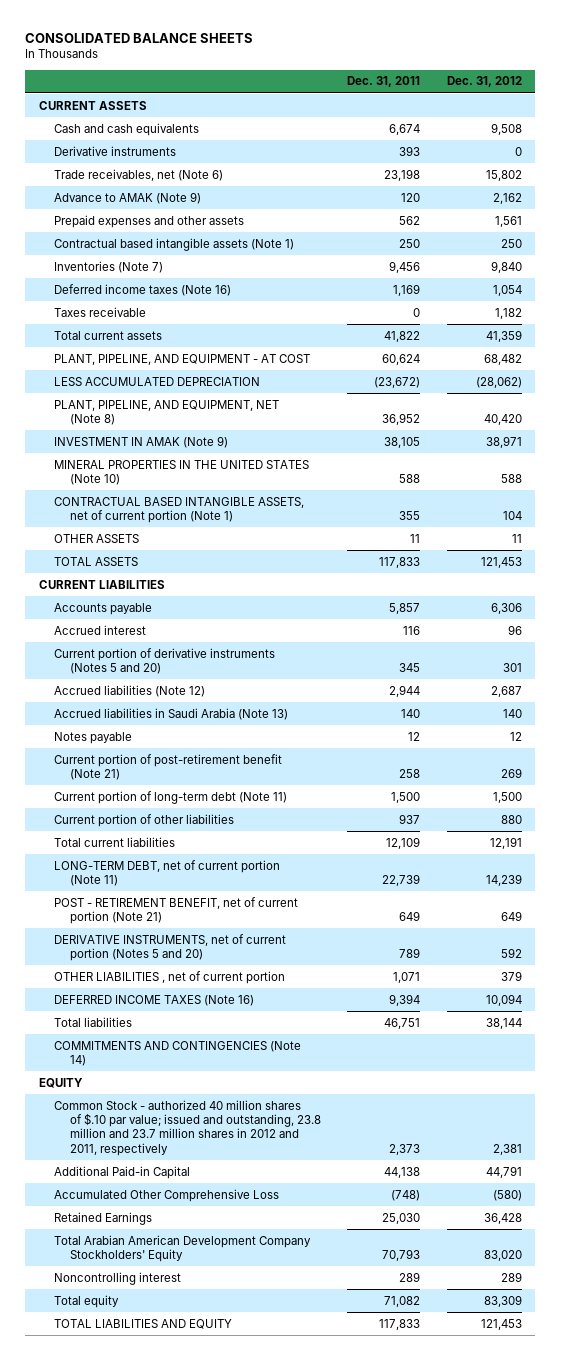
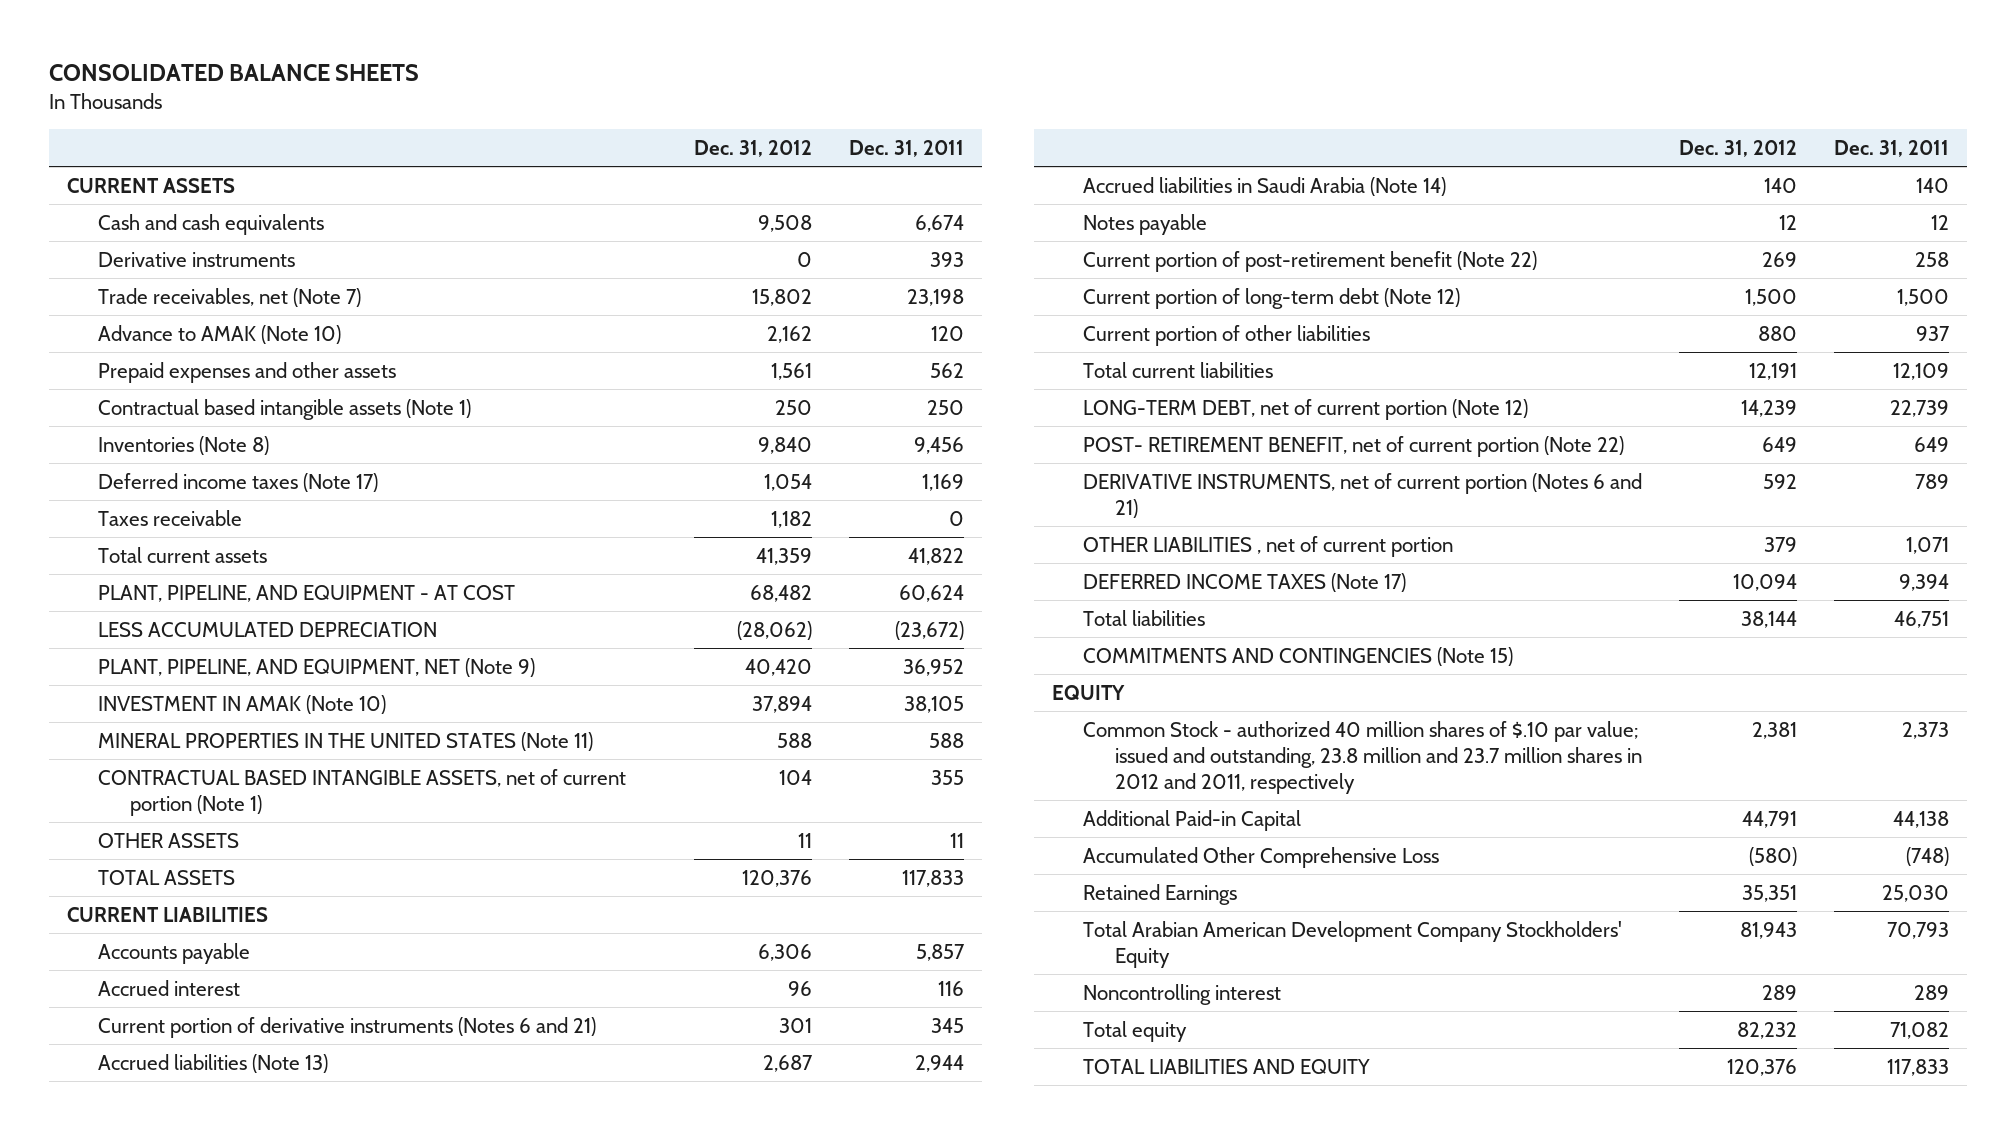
[54,168,224,181] Trade receivables, net (Note 6) -> [98,287,362,307] Trade receivables, net (Note 7)
[54,191,202,204] Advance to AMAK (Note 9) -> [98,324,342,344] Advance to AMAK (Note 10)
[54,260,164,273] Inventories (Note 7) -> [98,435,270,455] Inventories (Note 8)
[54,283,232,296] Deferred income taxes (Note 16) -> [98,472,379,492] Deferred income taxes (Note 17)
[54,399,280,425] PLANT, PIPELINE, AND EQUIPMENT, NET (Note 8) -> [98,657,536,677] PLANT, PIPELINE, AND EQUIPMENT, NET (Note 9)
[54,435,229,448] INVESTMENT IN AMAK (Note 9) -> [98,694,387,714] INVESTMENT IN AMAK (Note 10)
[485,435,522,448] 38,971 -> [752,695,813,713] 37,894
[54,459,310,485] MINERAL PROPERTIES IN THE UNITED STATES (Note 10) -> [98,731,594,751] MINERAL PROPERTIES IN THE UNITED STATES (Note 11)
[480,556,522,568] 121,453 -> [742,869,813,887] 120,376
[54,647,276,674] Current portion of derivative instruments (Notes 5 and 20) -> [98,1016,597,1038] Current portion of derivative instruments (Notes 6 and 21)
[54,684,206,697] Accrued liabilities (Note 12) -> [98,1053,329,1073] Accrued liabilities (Note 13)
[54,707,289,720] Accrued liabilities in Saudi Arabia (Note 13) -> [1083,176,1447,196] Accrued liabilities in Saudi Arabia (Note 14)
[54,753,283,780] Current portion of post-retirement benefit (Note 21) -> [1083,250,1538,272] Current portion of post-retirement benefit (Note 22)
[54,790,288,804] Current portion of long-term debt (Note 11) -> [1083,287,1461,309] Current portion of long-term debt (Note 12)
[54,859,281,886] LONG-TERM DEBT, net of current portion (Note 11) -> [1083,398,1529,420] LONG-TERM DEBT, net of current portion (Note 12)
[54,896,299,924] POST - RETIREMENT BENEFIT, net of current portion (Note 21) -> [1083,435,1625,457] POST- RETIREMENT BENEFIT, net of current portion (Note 22)
[54,933,287,961] DERIVATIVE INSTRUMENTS, net of current portion (Notes 5 and 20) -> [1083,472,1643,518] DERIVATIVE INSTRUMENTS, net of current portion (Notes 6 and 21)
[54,994,255,1006] DEFERRED INCOME TAXES (Note 16) -> [1083,572,1407,592] DEFERRED INCOME TAXES (Note 17)
[54,1040,302,1066] COMMITMENTS AND CONTINGENCIES (Note 14) -> [1083,646,1514,666] COMMITMENTS AND CONTINGENCIES (Note 15)
[483,1212,522,1224] 36,428 -> [1742,884,1798,902] 35,351
[483,1249,522,1261] 83,020 -> [1740,921,1798,939] 81,943
[483,1294,522,1307] 83,309 -> [1737,1021,1798,1039] 82,232
[480,1318,522,1330] 121,453 -> [1727,1058,1798,1076] 120,376

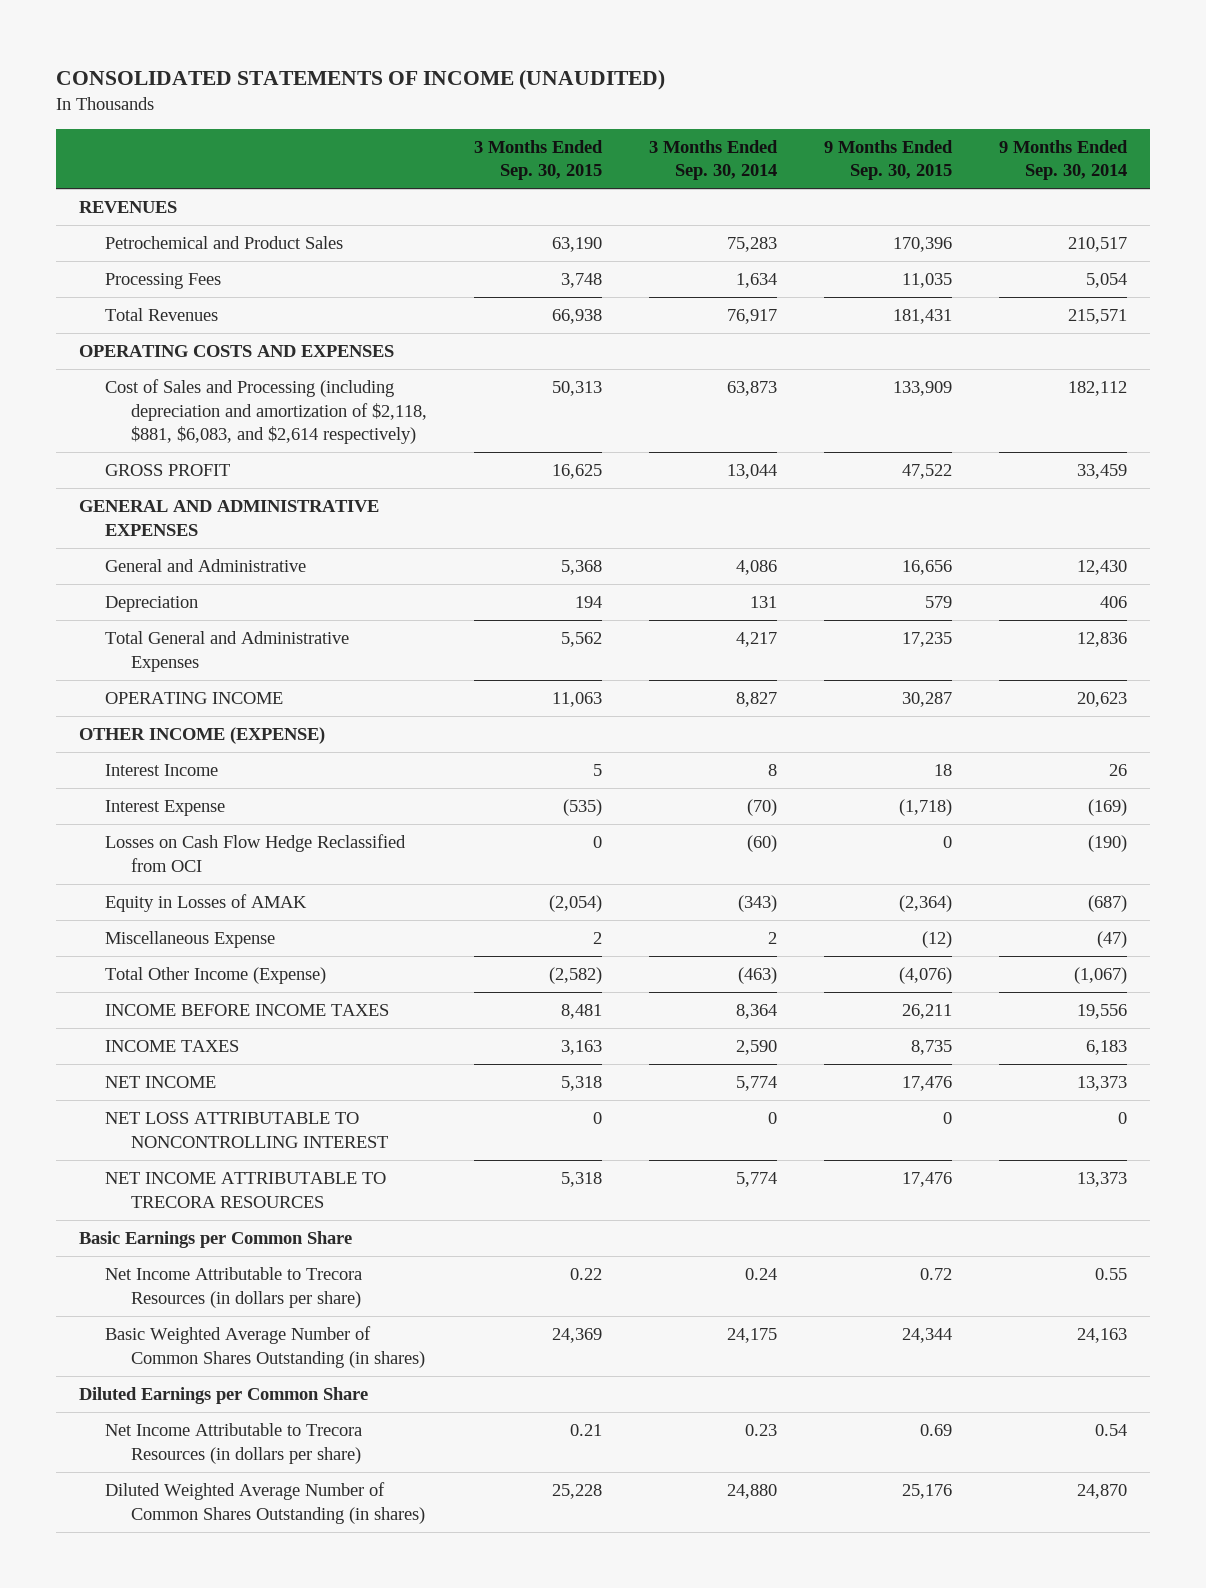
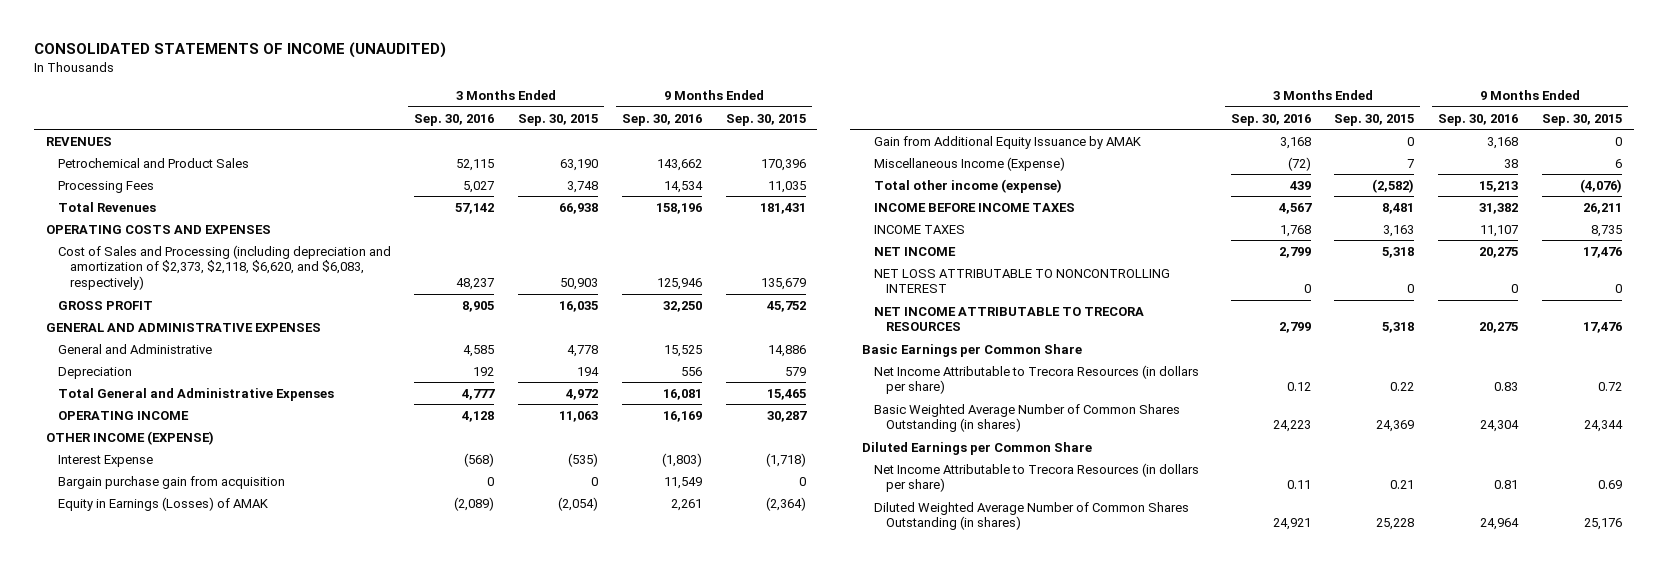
[648,139,778,181] 3 Months Ended Sep. 30, 2014 -> none
[998,139,1128,181] 9 Months Ended Sep. 30, 2014 -> none
none -> [414,113,495,126] Sep. 30, 2016
none -> [621,113,702,126] Sep. 30, 2016
[105,379,427,445] Cost of Sales and Processing (including depreciation and amortization of $2,118, $881, $6,083, and $2,614 respectively) -> [57,244,391,291] Cost of Sales and Processing (including depreciation and amortization of $2,373, $2,118, $6,620, and $6,083, respectively)
[551,381,602,397] 50,313 -> [560,278,599,291] 50,903
[892,381,952,397] 133,909 -> [760,278,806,291] 135,679
[551,464,602,480] 16,625 -> [559,300,599,312] 16,035
[901,464,952,480] 47,522 -> [766,300,806,312] 45,752
[560,560,602,576] 5,368 -> [567,344,599,357] 4,778
[901,560,952,576] 16,656 -> [767,344,806,357] 14,886
[560,632,602,648] 5,562 -> [566,388,599,400] 4,972
[901,632,952,648] 17,235 -> [766,388,806,400] 15,465
[105,764,219,777] Interest Income -> none
[105,834,407,872] Losses on Cash Flow Hedge Reclassified from OCI -> none
none -> [57,475,285,489] Bargain purchase gain from acquisition
[105,894,308,913] Equity in Losses of AMAK -> [57,496,268,511] Equity in Earnings (Losses) of AMAK
none -> [873,135,1141,149] Gain from Additional Equity Issuance by AMAK
[105,931,276,949] Miscellaneous Expense -> [873,156,1065,171] Miscellaneous Income (Expense)
[592,932,602,945] 2 -> [1407,158,1415,168] 7
[921,931,952,949] (12) -> [1614,158,1622,168] 6
[105,967,327,985] Total Other Income (Expense) -> [873,178,1062,193] Total other income (expense)

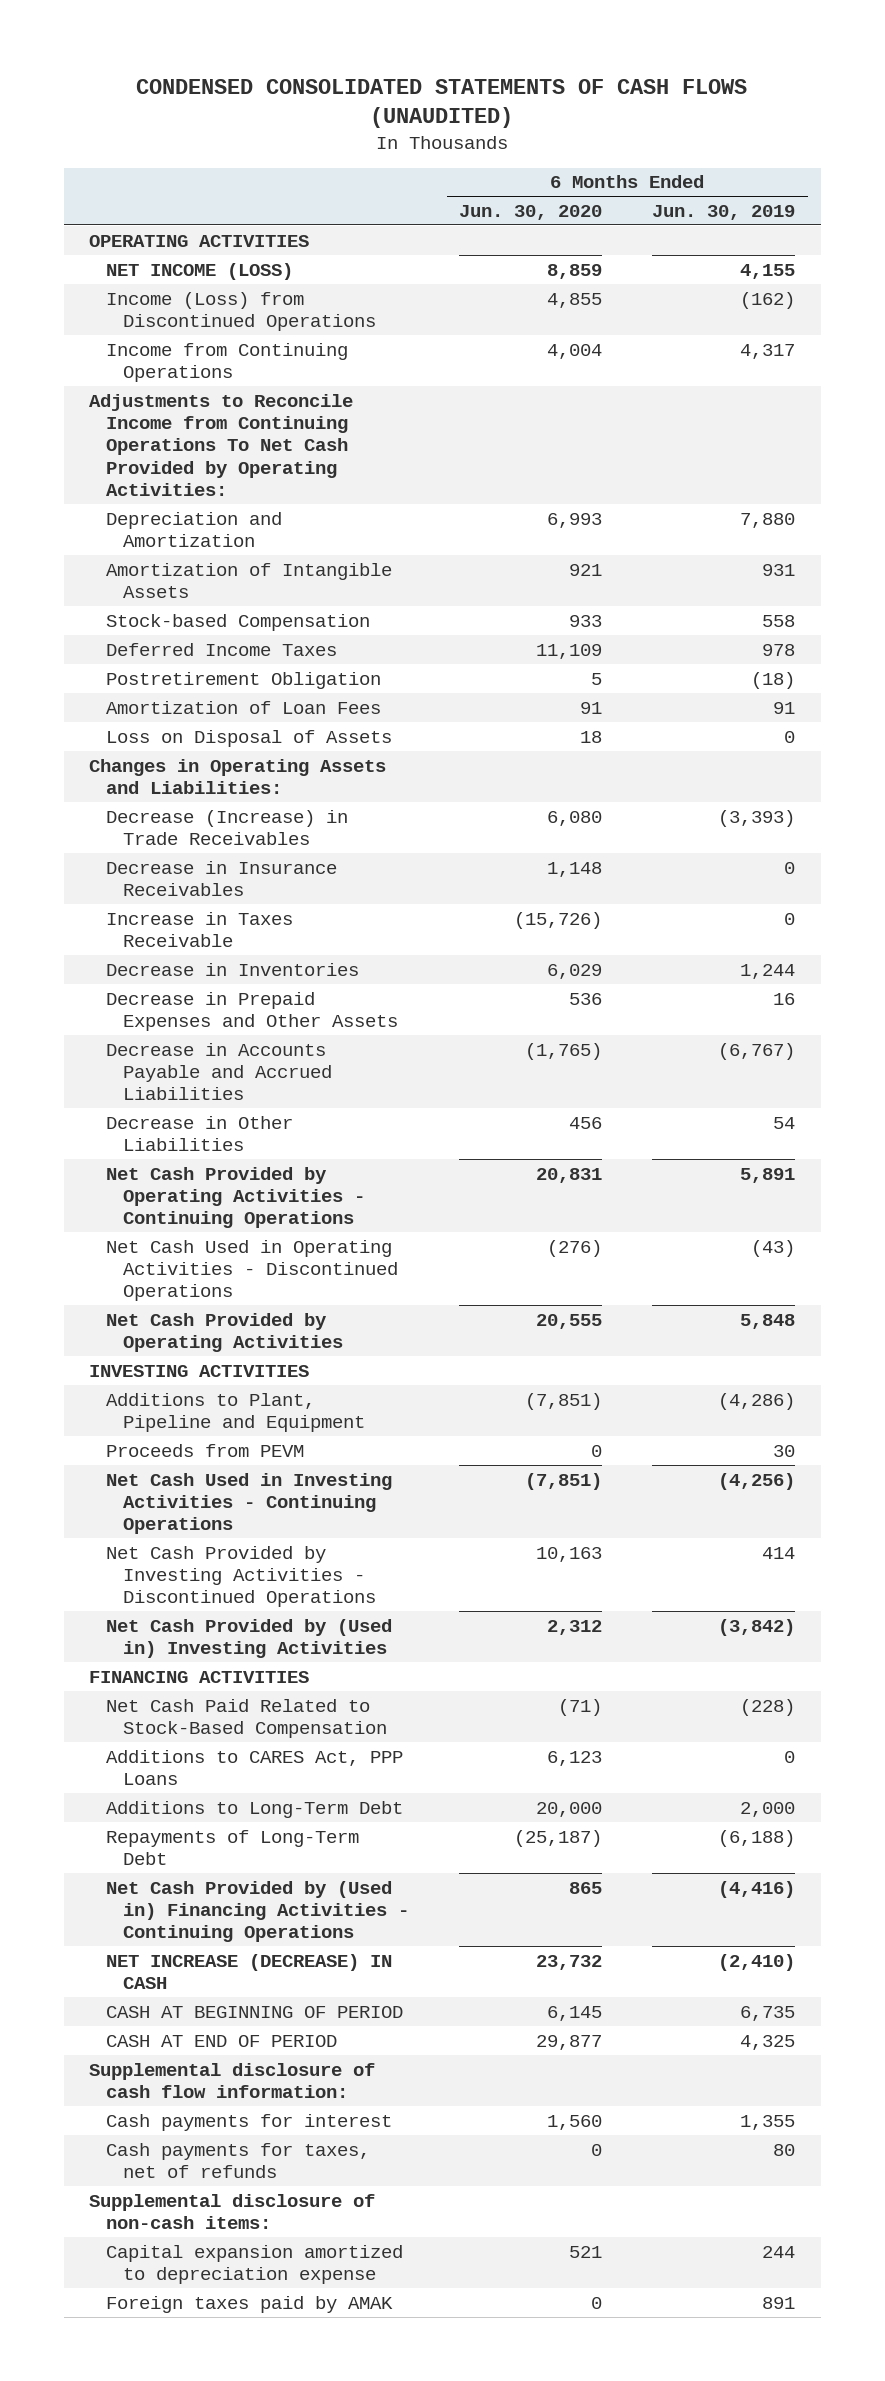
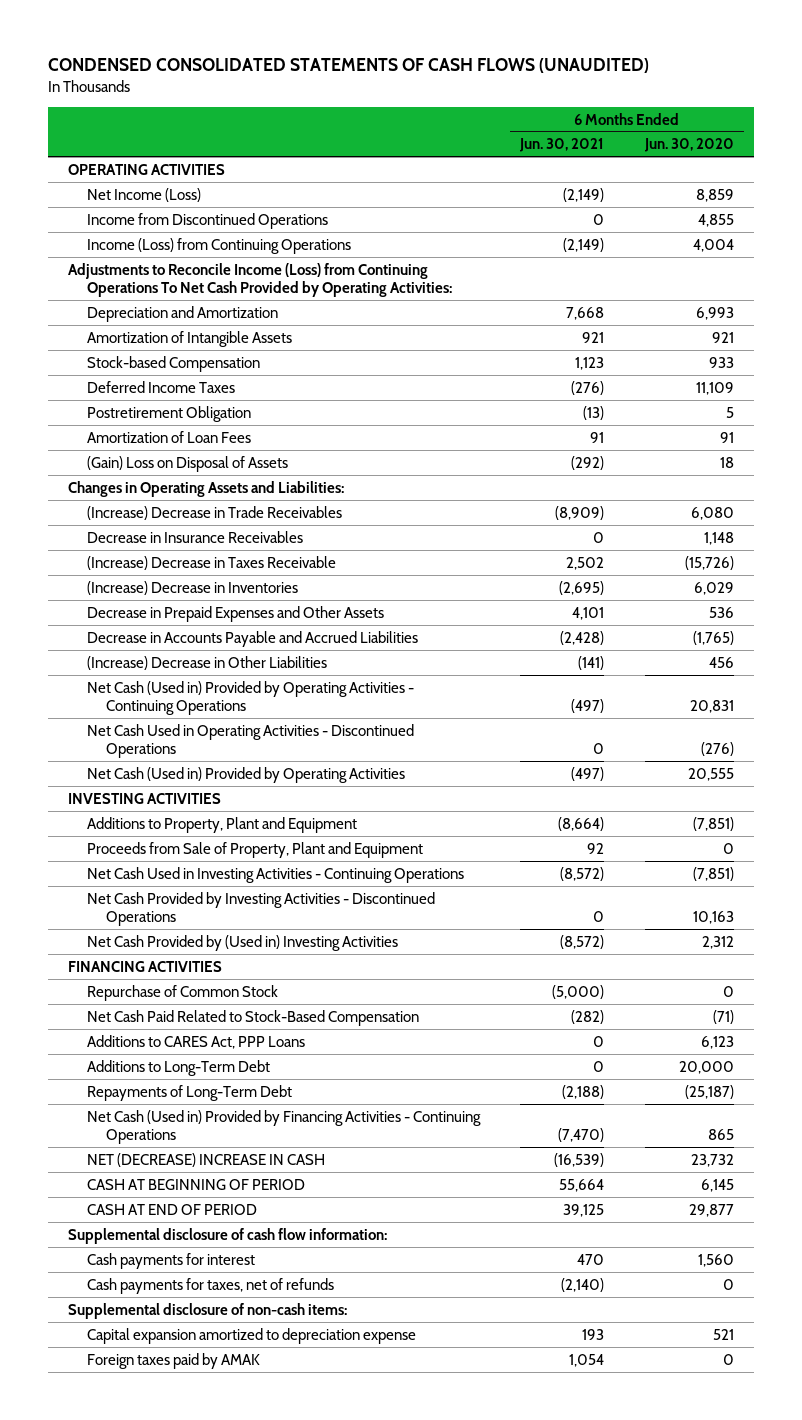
[652,204,796,220] Jun. 30, 2019 -> none
none -> [519,138,605,153] Jun. 30, 2021
[106,262,294,280] NET INCOME (LOSS) -> [87,187,202,202] Net Income (Loss)
[106,291,376,331] Income (Loss) from Discontinued Operations -> [87,212,329,229] Income from Discontinued Operations
[106,342,349,382] Income from Continuing Operations -> [87,237,352,254] Income (Loss) from Continuing Operations
[89,393,354,497] Adjustments to Reconcile Income from Continuing Operations To Net Cash Provided by Operating Activities: -> [68,262,453,297] Adjustments to Reconcile Income (Loss) from Continuing Operations To Net Cash Provided by Operating Activities:
[106,729,393,747] Loss on Disposal of Assets -> [87,455,289,472] (Gain) Loss on Disposal of Assets
[106,809,349,845] Decrease (Increase) in Trade Receivables -> [87,505,343,520] (Increase) Decrease in Trade Receivables
[106,911,294,947] Increase in Taxes Receivable -> [87,555,337,570] (Increase) Decrease in Taxes Receivable
[106,962,360,976] Decrease in Inventories -> [87,580,299,595] (Increase) Decrease in Inventories
[106,1115,294,1151] Decrease in Other Liabilities -> [87,655,328,670] (Increase) Decrease in Other Liabilities
[106,1166,365,1229] Net Cash Provided by Operating Activities - Continuing Operations -> [87,680,415,715] Net Cash (Used in) Provided by Operating Activities - Continuing Operations
[106,1312,343,1352] Net Cash Provided by Operating Activities -> [87,766,406,783] Net Cash (Used in) Provided by Operating Activities
[106,1392,365,1432] Additions to Plant, Pipeline and Equipment -> [87,816,358,833] Additions to Property, Plant and Equipment
[106,1443,305,1457] Proceeds from PEVM -> [87,841,424,858] Proceeds from Sale of Property, Plant and Equipment
none -> [87,984,279,1001] Repurchase of Common Stock
[106,1880,409,1943] Net Cash Provided by (Used in) Financing Activities - Continuing Operations -> [87,1109,482,1144] Net Cash (Used in) Provided by Financing Activities - Continuing Operations
[106,1953,393,1989] NET INCREASE (DECREASE) IN CASH -> [87,1152,326,1167] NET (DECREASE) INCREASE IN CASH

